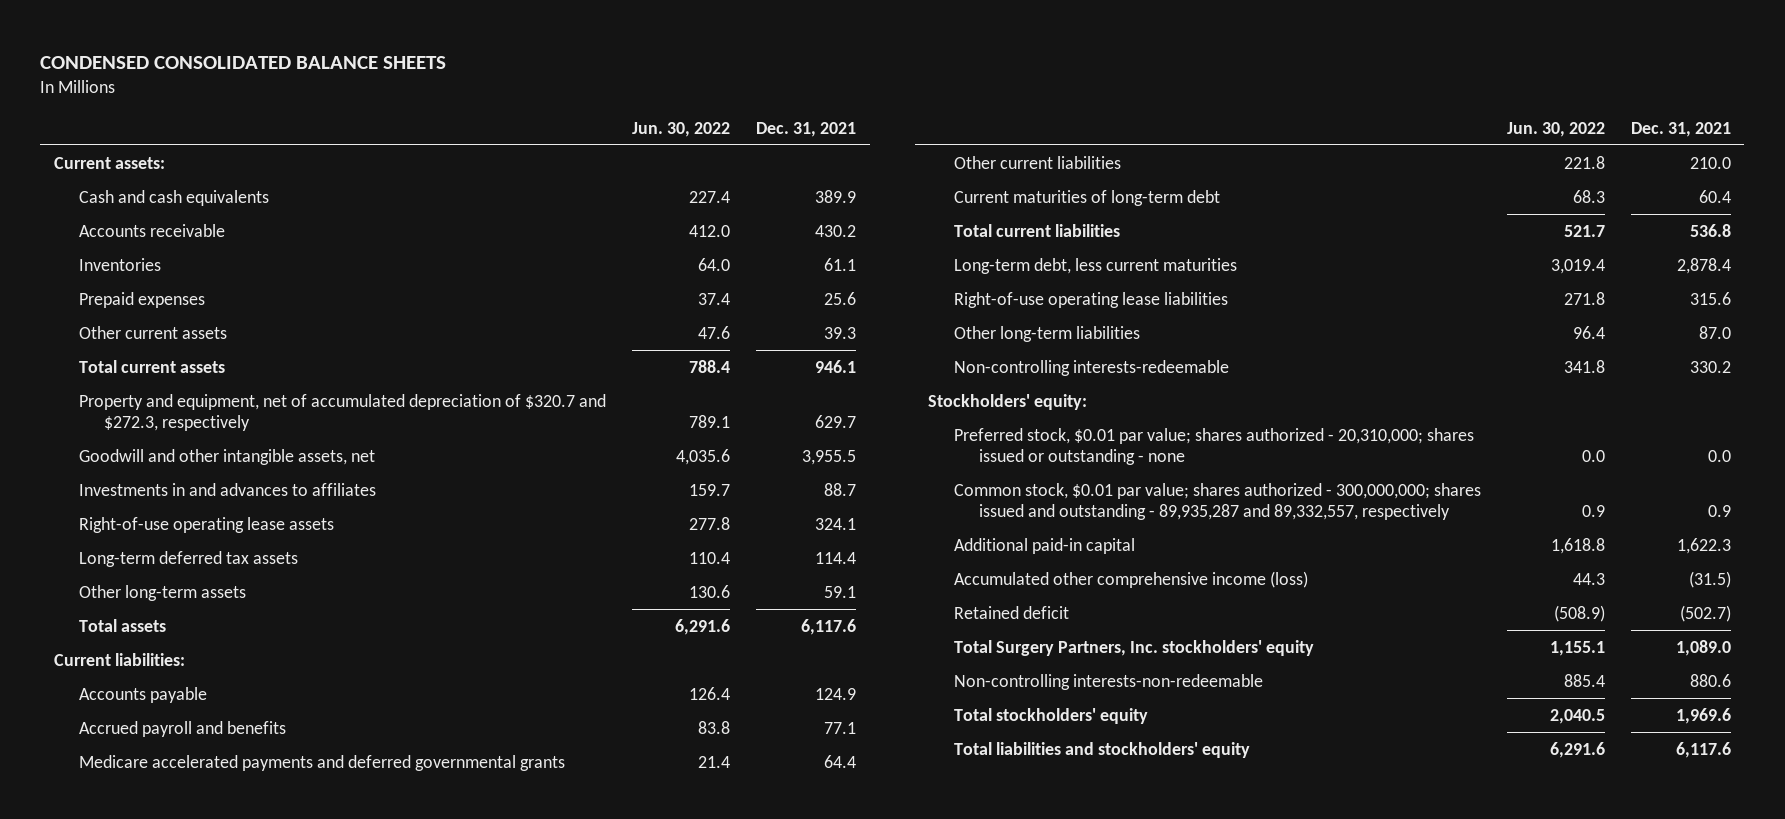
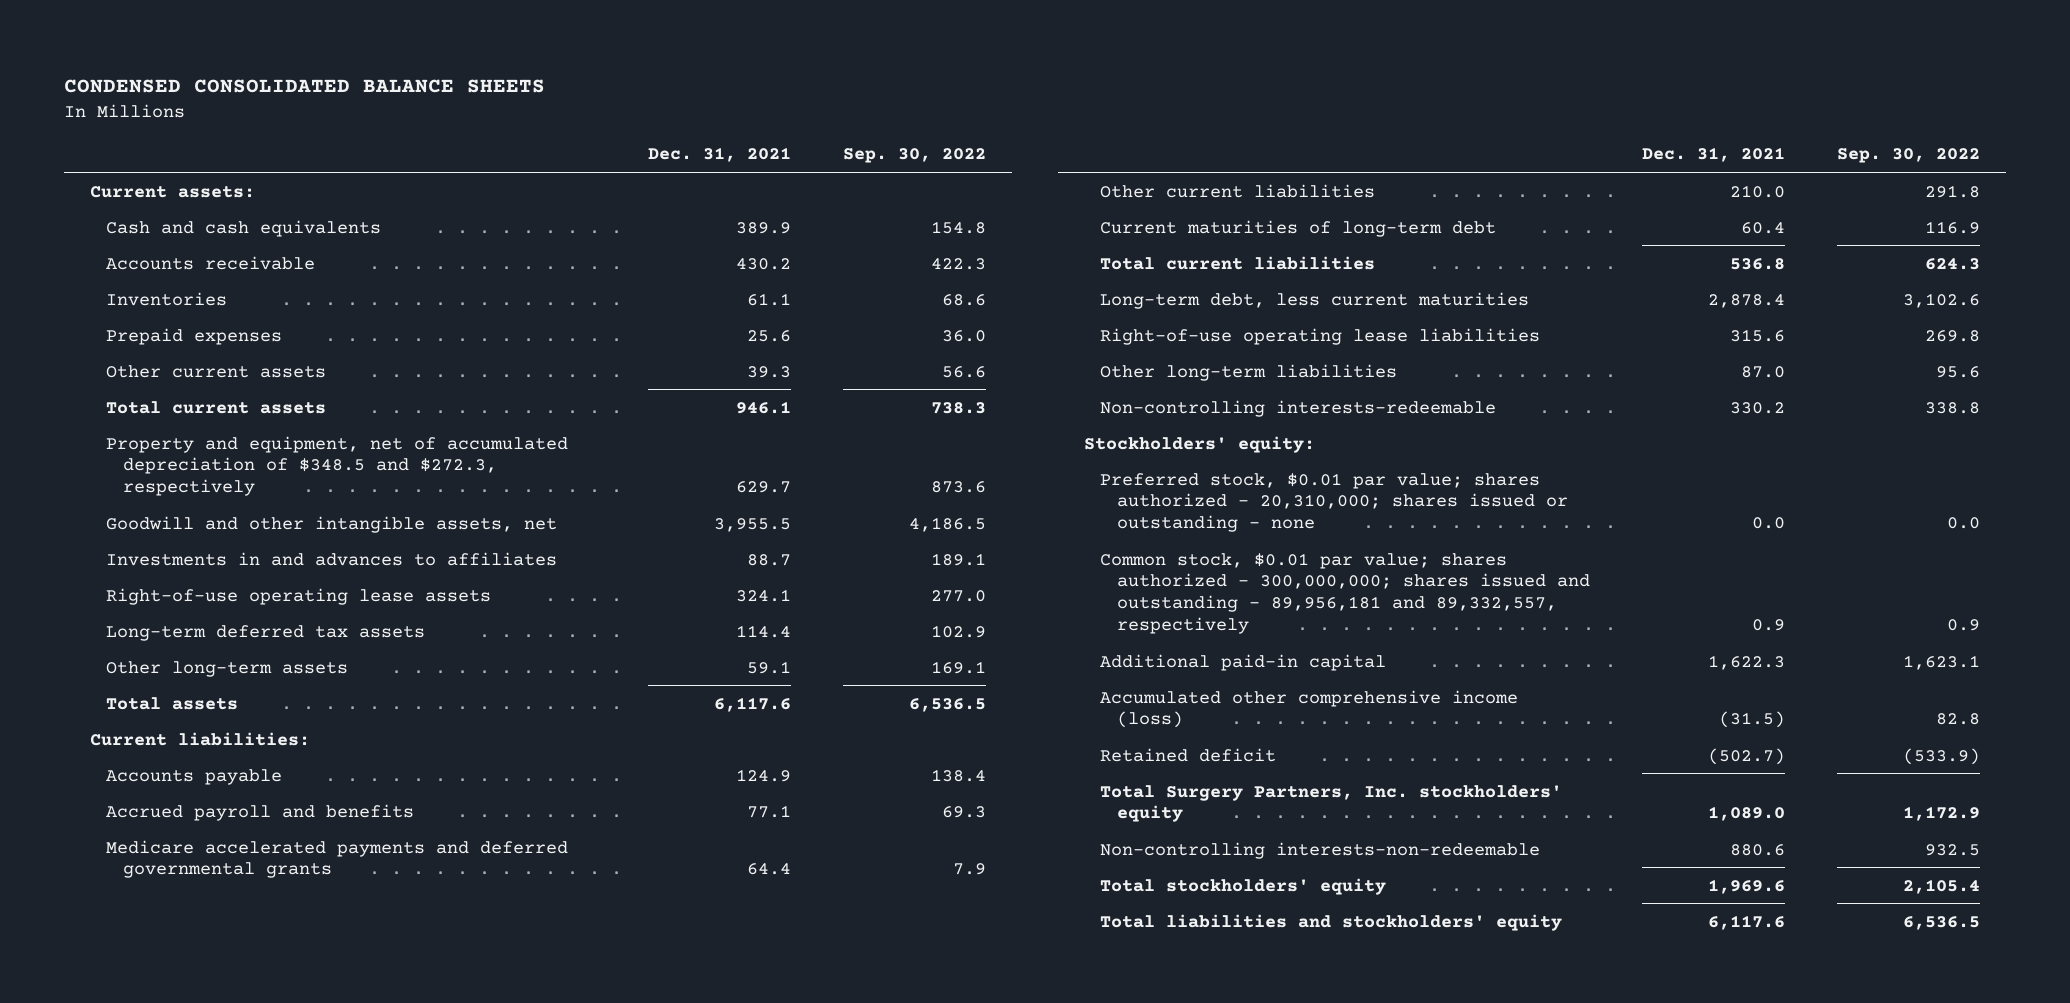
[632,122,731,138] Jun. 30, 2022 -> none
none -> [842,148,986,164] Sep. 30, 2022
[78,393,606,431] Property and equipment, net of accumulated depreciation of $320.7 and $272.3, respectively -> [106,435,569,497] Property and equipment, net of accumulated depreciation of $348.5 and $272.3, respectively
[953,482,1481,520] Common stock, $0.01 par value; shares authorized - 300,000,000; shares issued and outstanding - 89,935,287 and 89,332,557, respectively -> [1100,552,1590,635] Common stock, $0.01 par value; shares authorized - 300,000,000; shares issued and outstanding - 89,956,181 and 89,332,557, respectively

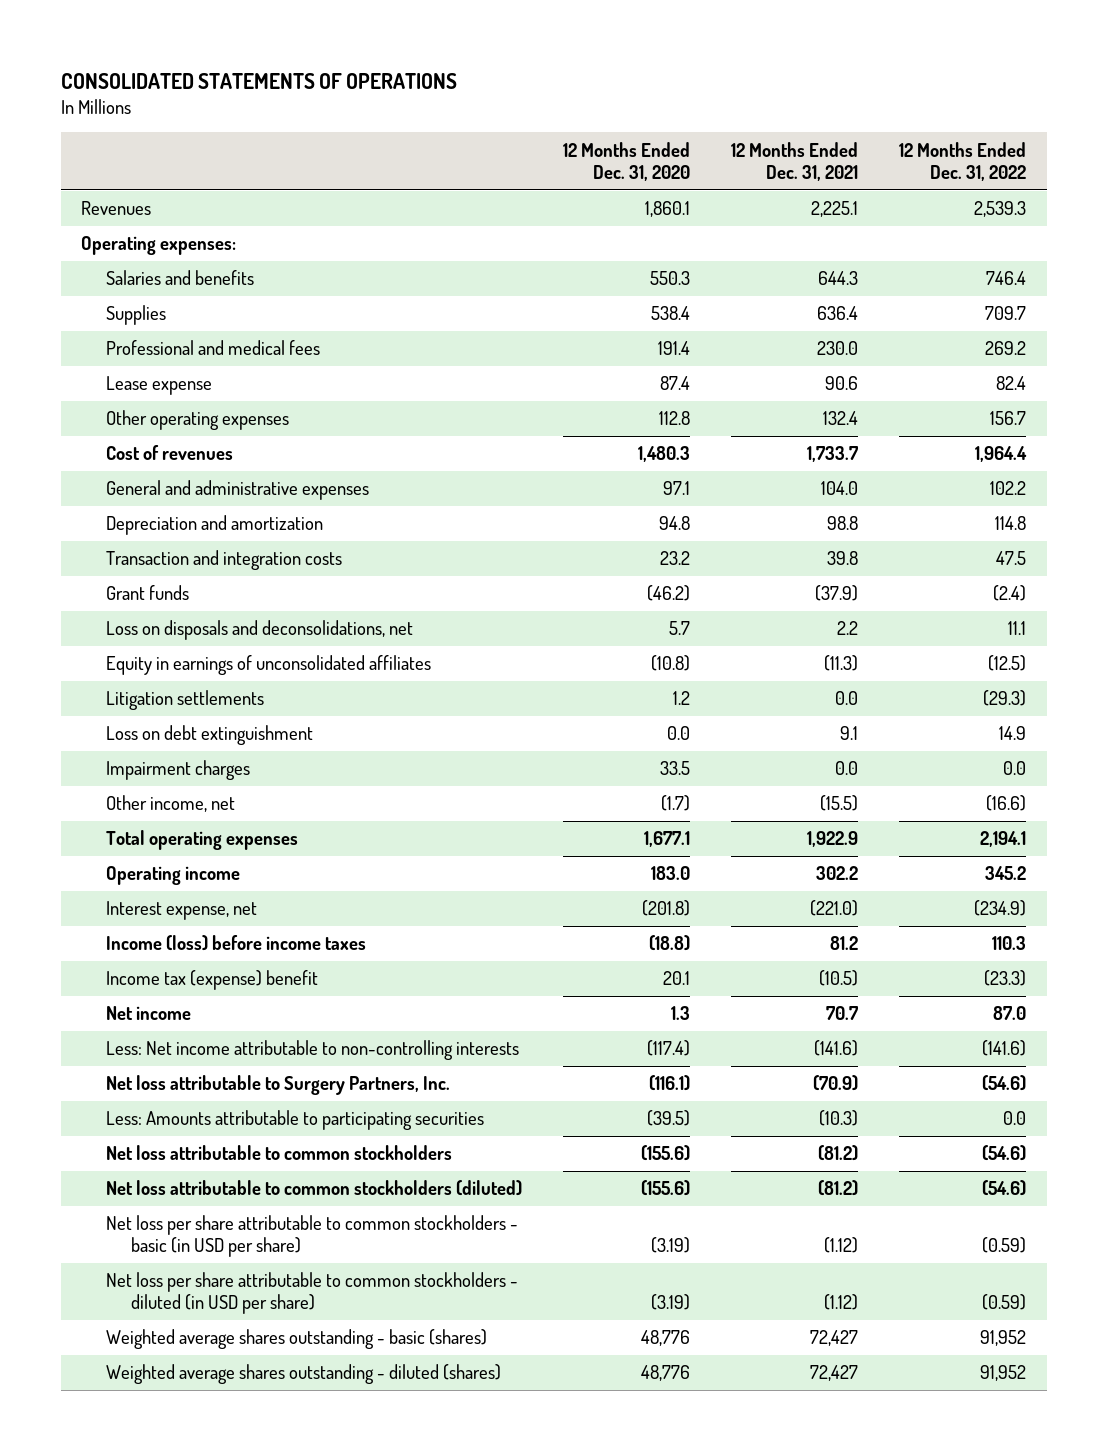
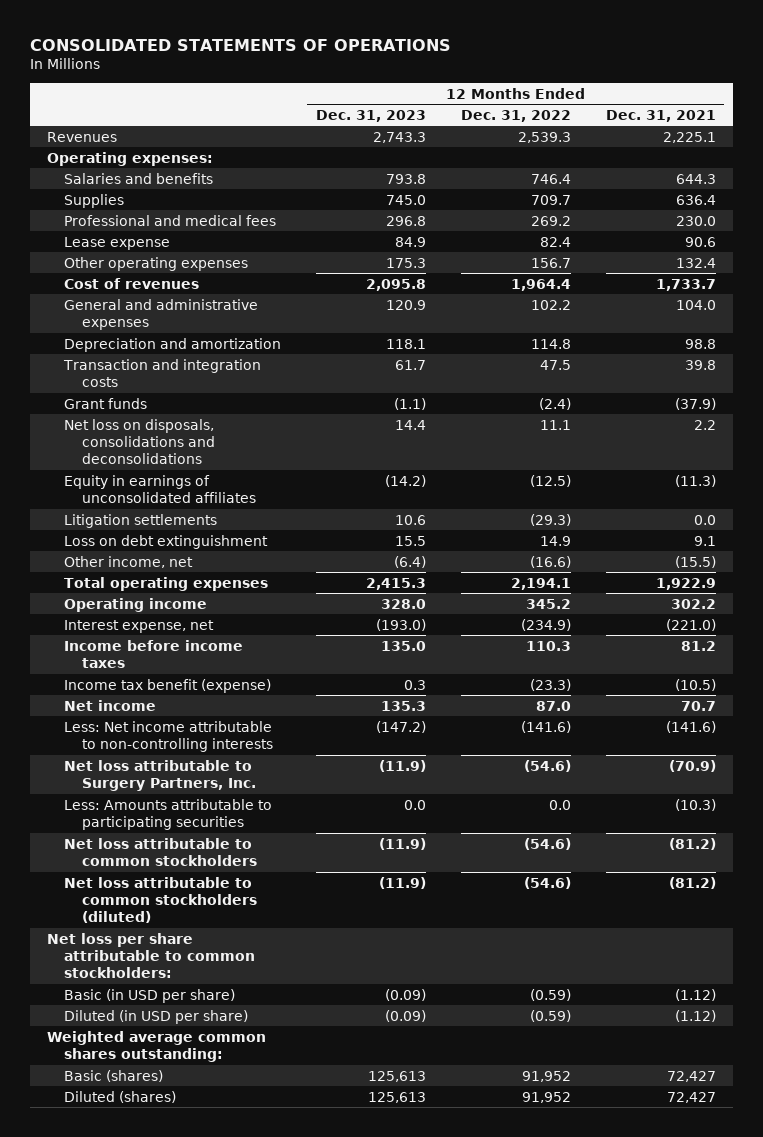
[563,141,691,181] 12 Months Ended Dec. 31, 2020 -> none
none -> [316,109,427,122] Dec. 31, 2023
[106,620,414,641] Loss on disposals and deconsolidations, net -> [64,418,215,465] Net loss on disposals, consolidations and deconsolidations
[106,760,251,781] Impairment charges -> none
[106,935,367,952] Income (loss) before income taxes -> [64,639,244,668] Income before income taxes
[106,970,319,991] Income tax (expense) benefit -> [64,678,272,693] Income tax benefit (expense)
none -> [47,932,256,979] Net loss per share attributable to common stockholders:
[106,1215,519,1258] Net loss per share attributable to common stockholders - basic (in USD per share) -> [64,988,236,1003] Basic (in USD per share)
[106,1272,519,1315] Net loss per share attributable to common stockholders - diluted (in USD per share) -> [64,1009,249,1024] Diluted (in USD per share)
none -> [47,1030,267,1062] Weighted average common shares outstanding:
[106,1329,488,1350] Weighted average shares outstanding - basic (shares) -> [64,1069,164,1082] Basic (shares)
[106,1364,502,1385] Weighted average shares outstanding - diluted (shares) -> [64,1090,177,1103] Diluted (shares)

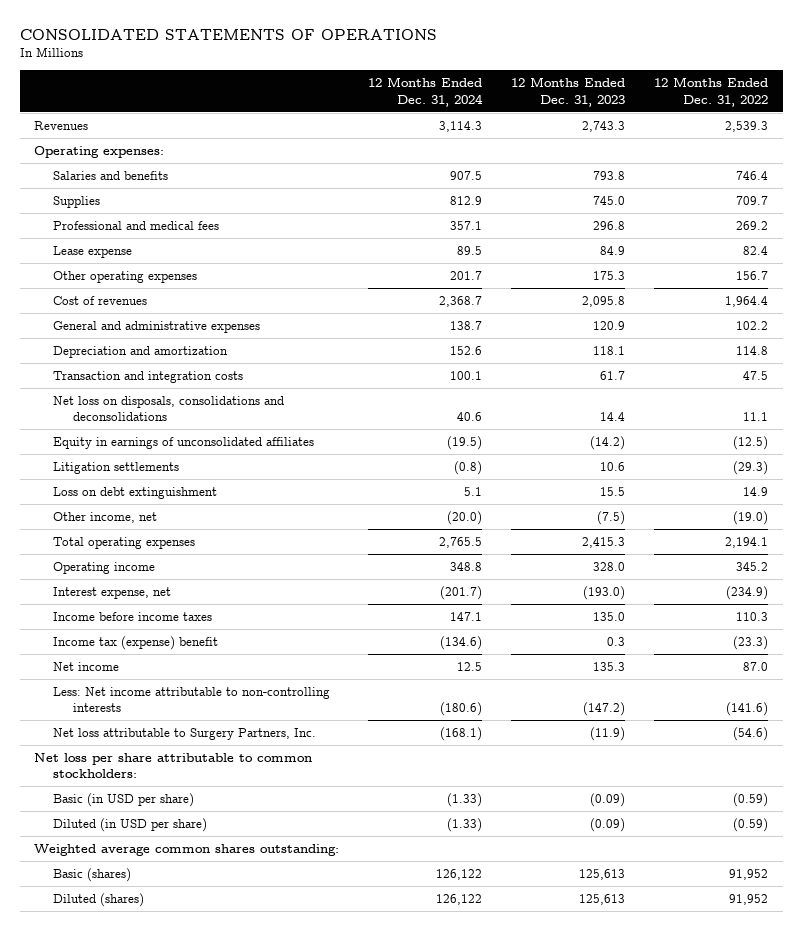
[605,109,716,122] Dec. 31, 2021 -> none
none -> [368,77,484,107] 12 Months Ended Dec. 31, 2024
[64,397,148,409] Grant funds -> none
[394,555,427,568] (6.4) -> [597,510,626,525] (7.5)
[529,555,571,568] (16.6) -> [733,510,769,525] (19.0)
[64,678,272,693] Income tax benefit (expense) -> [53,635,219,650] Income tax (expense) benefit
[64,798,273,830] Less: Amounts attributable to participating securities -> none
[64,837,257,866] Net loss attributable to common stockholders -> none
[64,876,257,924] Net loss attributable to common stockholders (diluted) -> none

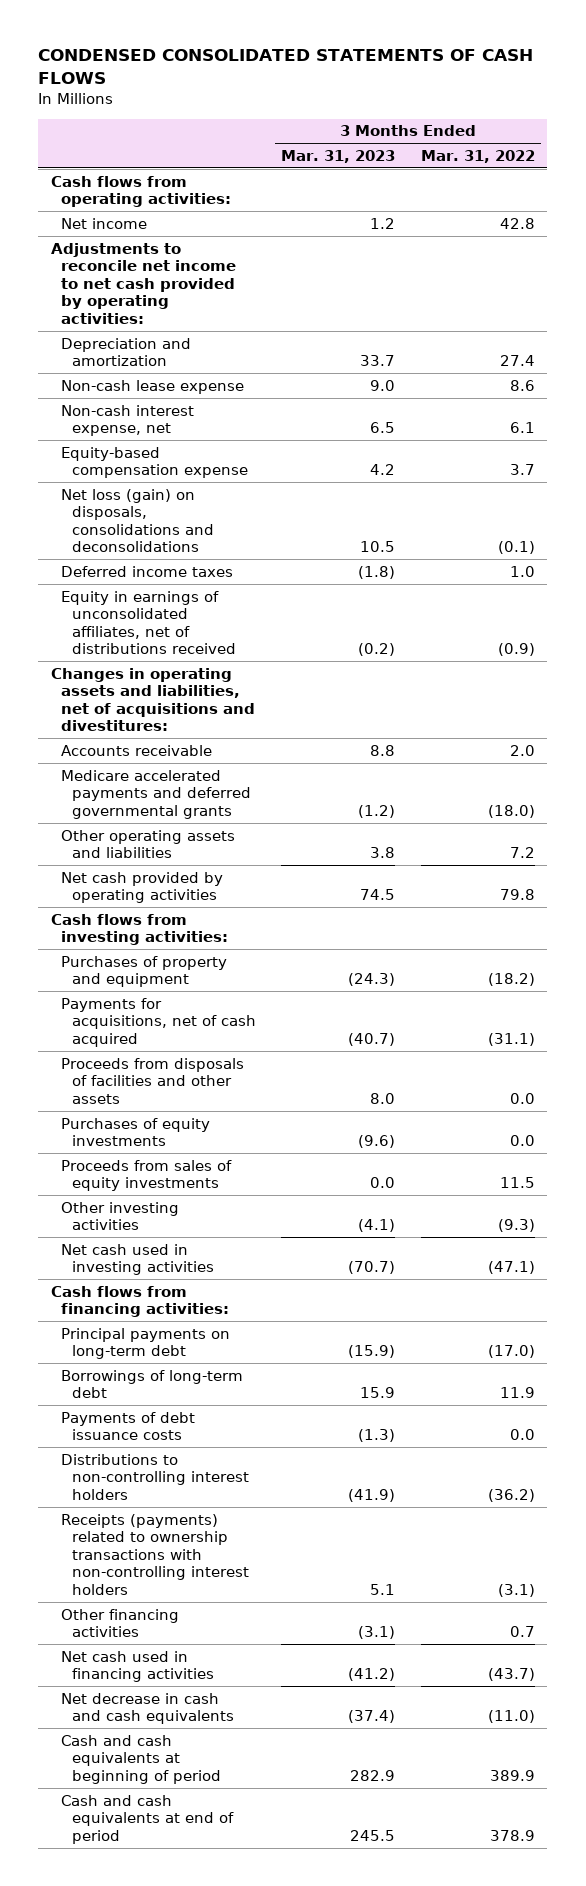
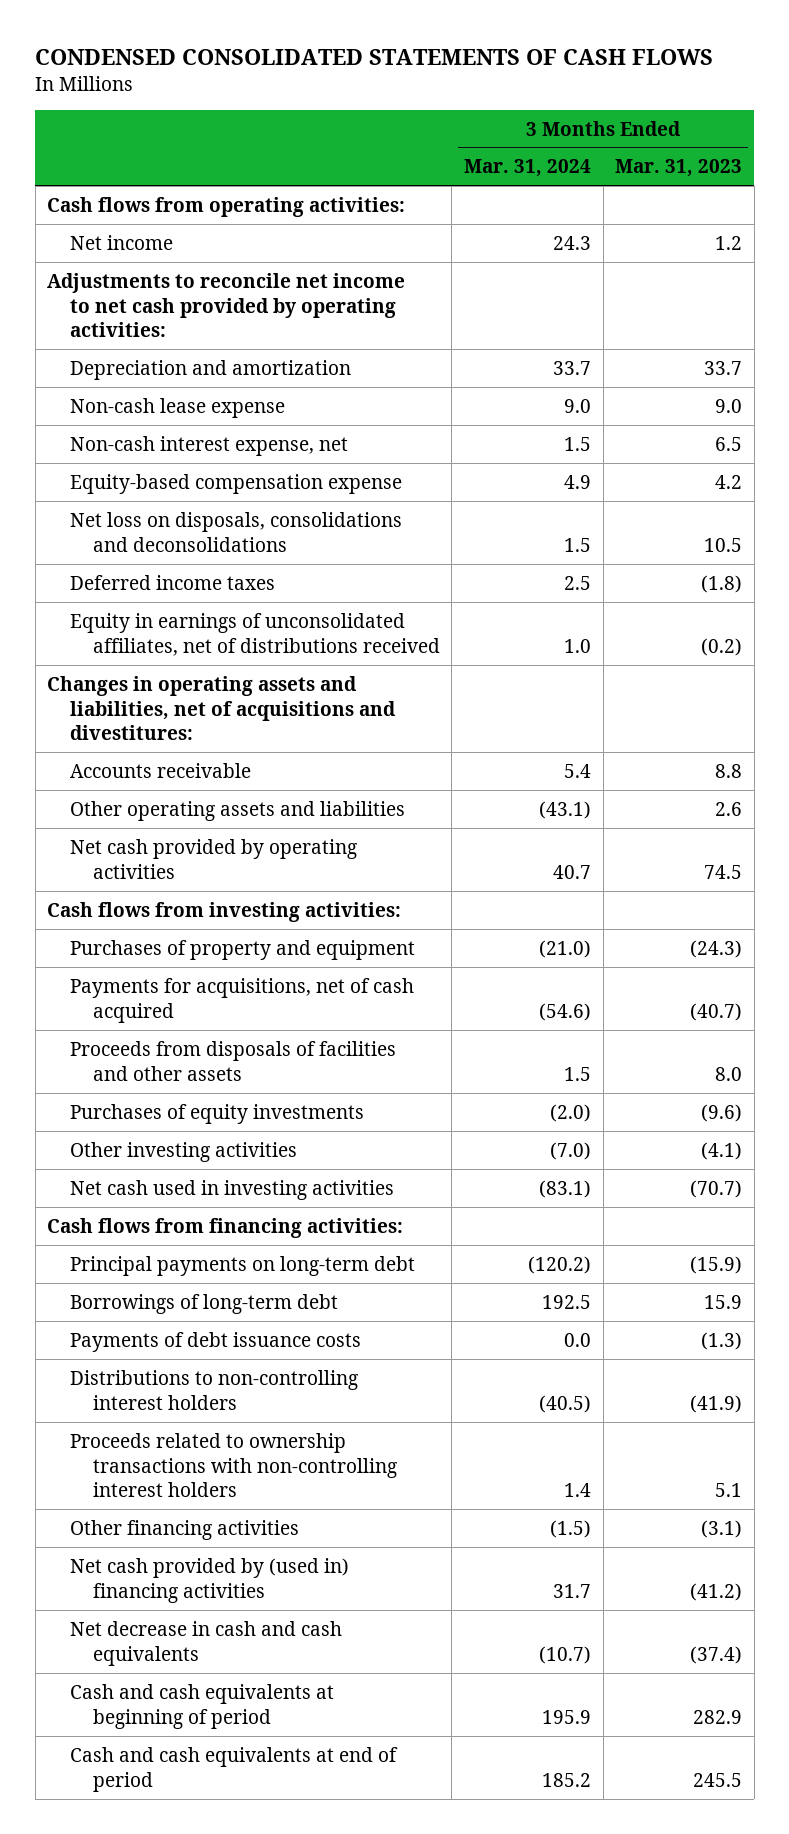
[420,149,535,163] Mar. 31, 2022 -> none
none -> [463,159,591,178] Mar. 31, 2024
[61,488,214,553] Net loss (gain) on disposals, consolidations and deconsolidations -> [69,511,402,552] Net loss on disposals, consolidations and deconsolidations
[61,769,251,819] Medicare accelerated payments and deferred governmental grants -> none
[370,847,396,859] 3.8 -> [715,801,743,816] 2.6
[61,1159,233,1192] Proceeds from sales of equity investments -> none
[61,1513,249,1596] Receipts (payments) related to ownership transactions with non-controlling interest holders -> [69,1432,397,1498] Proceeds related to ownership transactions with non-controlling interest holders
[61,1650,214,1683] Net cash used in financing activities -> [69,1557,349,1603] Net cash provided by (used in) financing activities

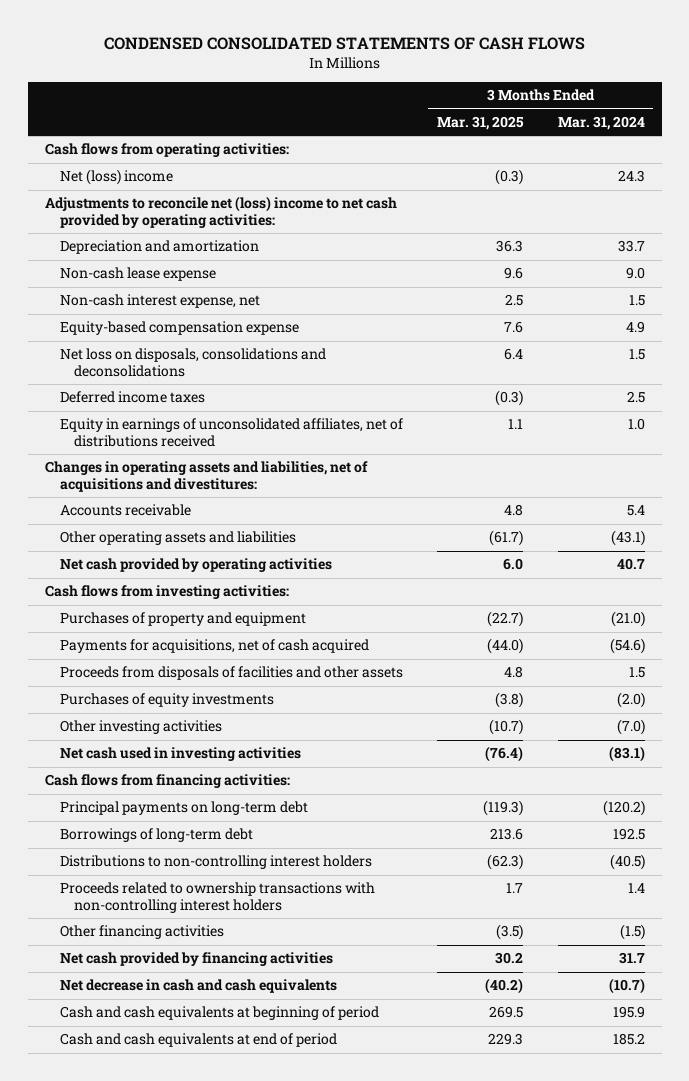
[615,159,743,178] Mar. 31, 2023 -> none
none -> [437,115,525,130] Mar. 31, 2025
[69,234,173,250] Net income -> [59,169,173,186] Net (loss) income
[47,272,406,338] Adjustments to reconcile net income to net cash provided by operating activities: -> [44,196,397,228] Adjustments to reconcile net (loss) income to net cash provided by operating activities:
[69,1331,361,1352] Payments of debt issuance costs -> none
[69,1557,349,1603] Net cash provided by (used in) financing activities -> [59,952,333,967] Net cash provided by financing activities

